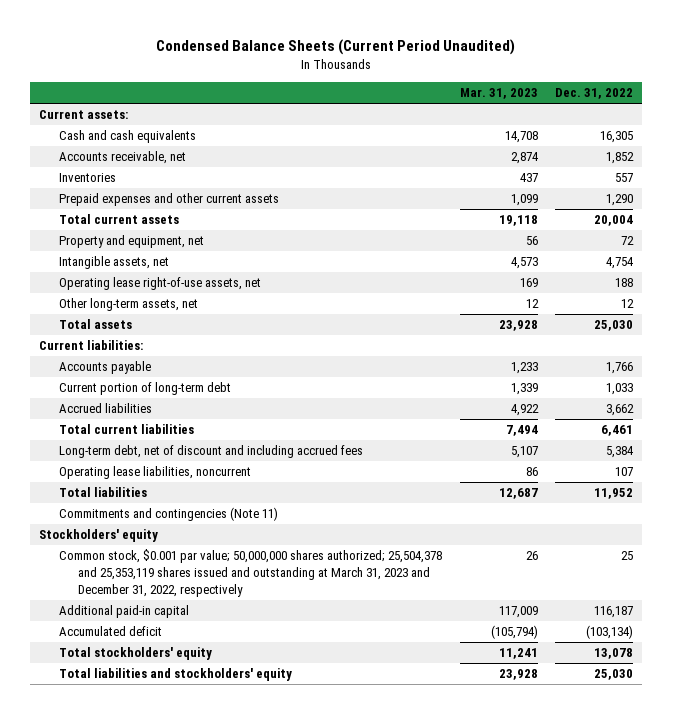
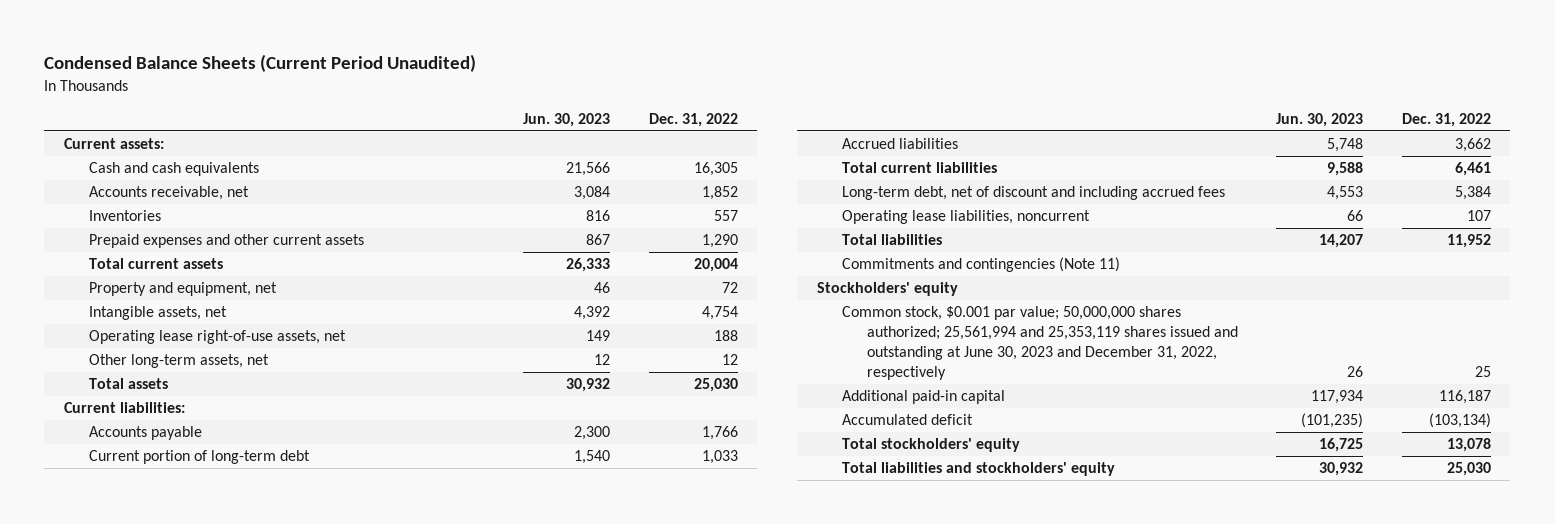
[459,88,538,100] Mar. 31, 2023 -> none
none -> [523,112,611,127] Jun. 30, 2023
[58,549,442,598] Common stock, $0.001 par value; 50,000,000 shares authorized; 25,504,378 and 25,353,119 shares issued and outstanding at March 31, 2023 and December 31, 2022, respectively -> [841,306,1238,381] Common stock, $0.001 par value; 50,000,000 shares authorized; 25,561,994 and 25,353,119 shares issued and outstanding at June 30, 2023 and December 31, 2022, respectively

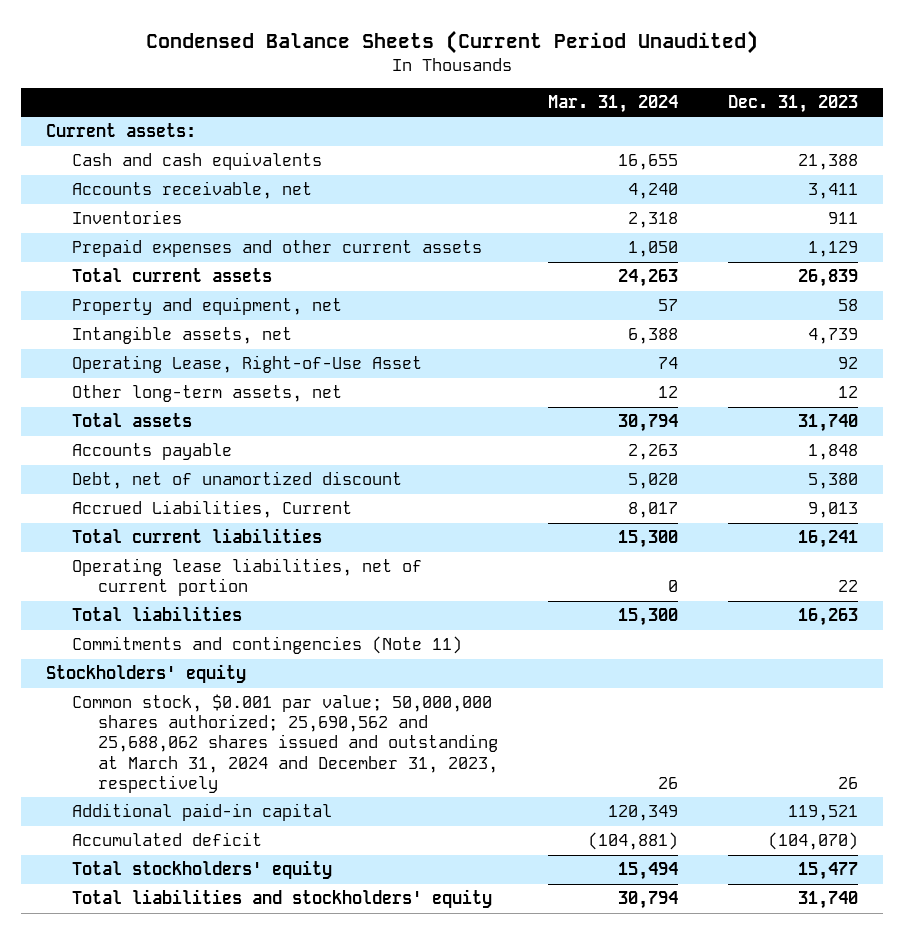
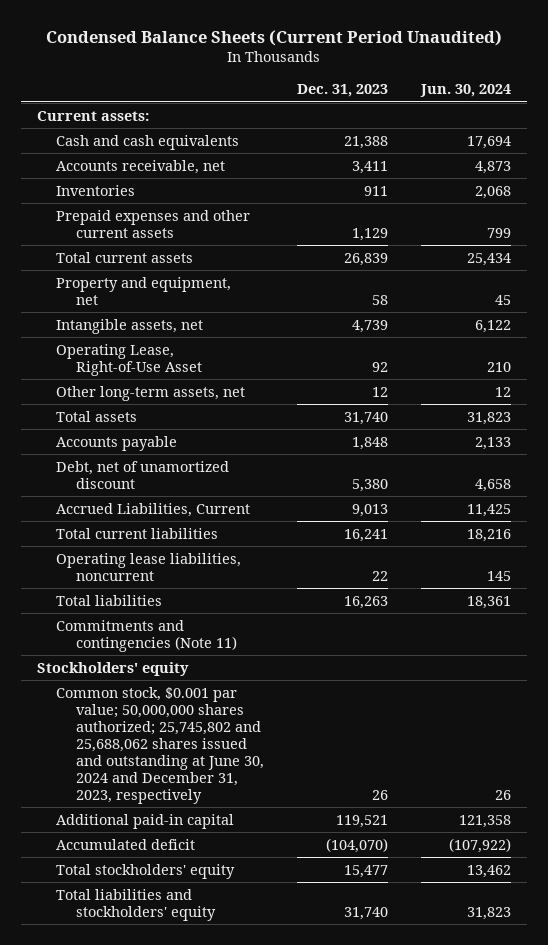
[548,95,679,114] Mar. 31, 2024 -> none
none -> [419,84,511,98] Jun. 30, 2024
[72,558,423,597] Operating lease liabilities, net of current portion -> [56,552,242,581] Operating lease liabilities, noncurrent
[72,694,499,793] Common stock, $0.001 par value; 50,000,000 shares authorized; 25,690,562 and 25,688,062 shares issued and outstanding at March 31, 2024 and December 31, 2023, respectively -> [56,686,264,804] Common stock, $0.001 par value; 50,000,000 shares authorized; 25,745,802 and 25,688,062 shares issued and outstanding at June 30, 2024 and December 31, 2023, respectively

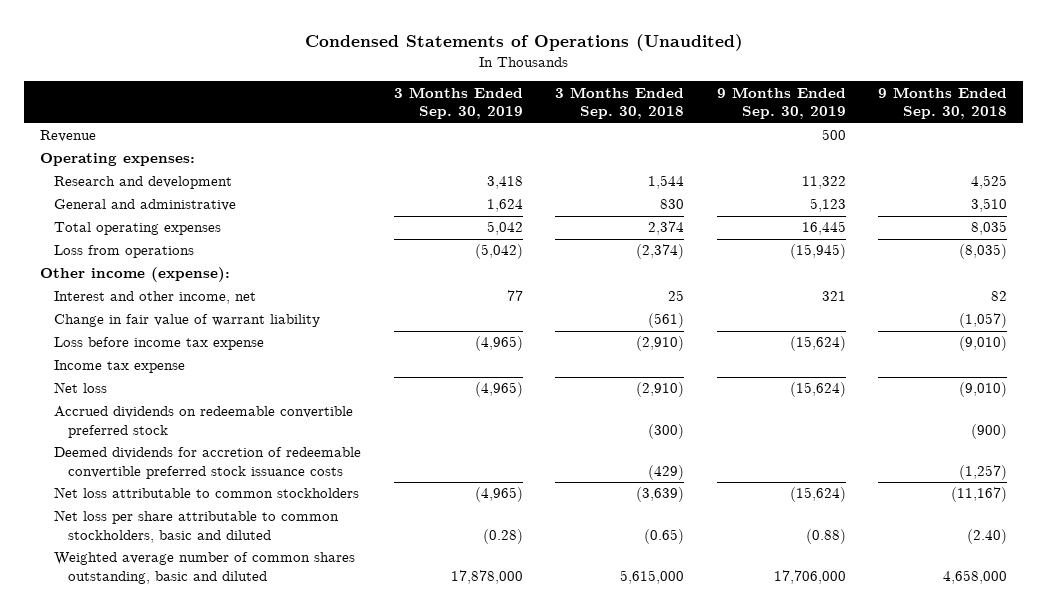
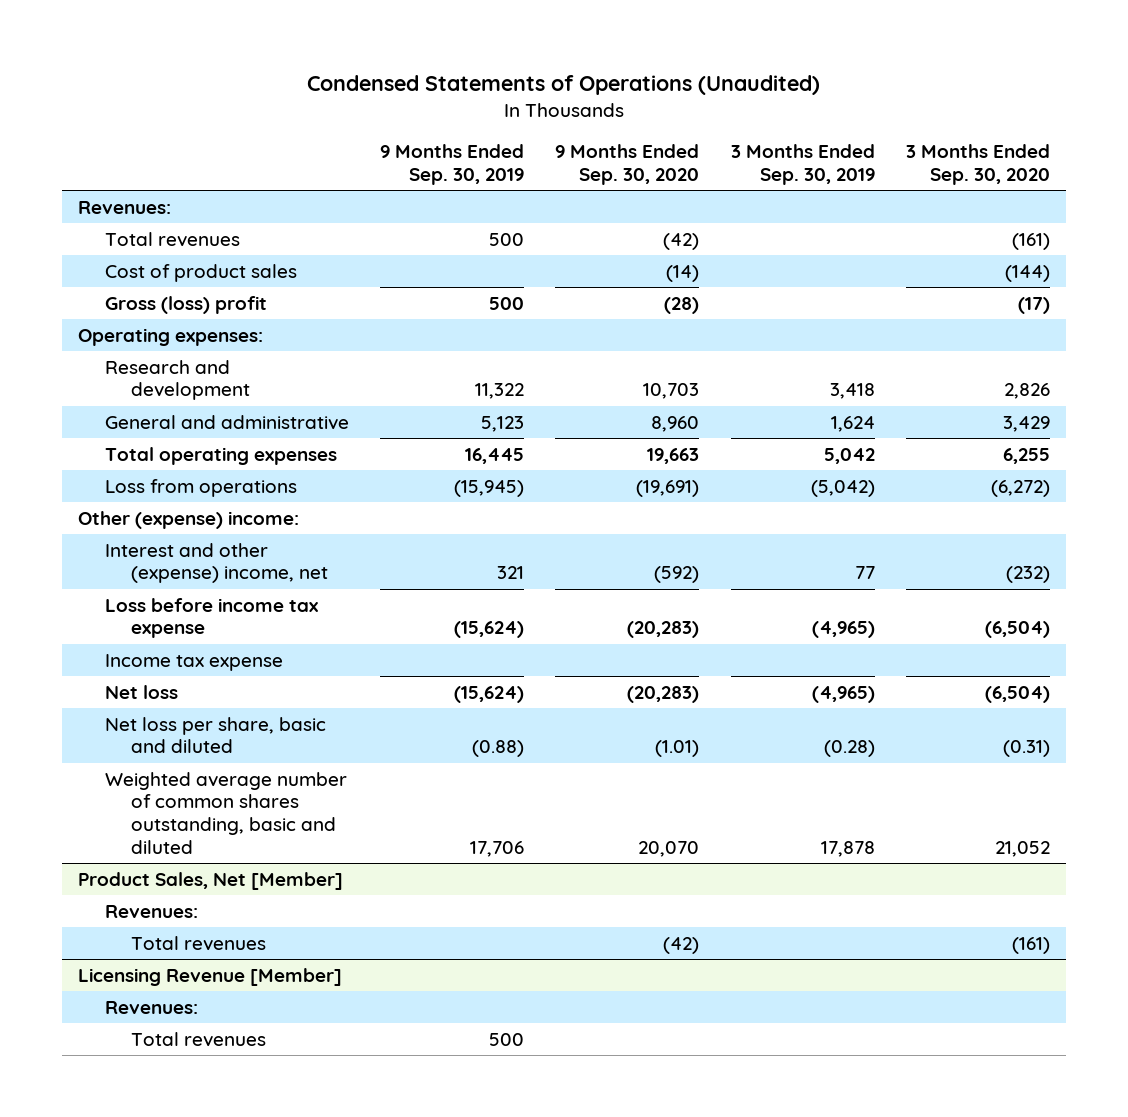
[555,86,685,120] 3 Months Ended Sep. 30, 2018 -> none
[878,86,1008,120] 9 Months Ended Sep. 30, 2018 -> none
none -> [555,144,700,185] 9 Months Ended Sep. 30, 2020
none -> [906,144,1051,185] 3 Months Ended Sep. 30, 2020
none -> [77,200,171,214] Revenues:
[40,130,97,143] Revenue -> [104,231,240,247] Total revenues
none -> [104,263,297,282] Cost of product sales
none -> [104,295,267,314] Gross (loss) profit
[54,314,321,328] Change in fair value of warrant liability -> none
[40,267,231,283] Other income (expense): -> [77,510,299,529] Other (expense) income:
[54,291,257,305] Interest and other income, net -> [104,542,329,584] Interest and other (expense) income, net
[54,406,354,438] Accrued dividends on redeemable convertible preferred stock -> none
[54,447,362,479] Deemed dividends for accretion of redeemable convertible preferred stock issuance costs -> none
[54,487,360,499] Net loss attributable to common stockholders -> none
[54,510,340,543] Net loss per share attributable to common stockholders, basic and diluted -> [104,716,326,754] Net loss per share, basic and diluted
[450,569,523,584] 17,878,000 -> [820,841,875,858] 17,878
[773,569,846,584] 17,706,000 -> [469,841,524,858] 17,706
none -> [77,871,343,890] Product Sales, Net [Member]
none -> [104,904,198,918] Revenues:
none -> [131,935,267,951] Total revenues
none -> [77,967,342,986] Licensing Revenue [Member]
none -> [104,1000,198,1014] Revenues:
none -> [131,1031,267,1047] Total revenues

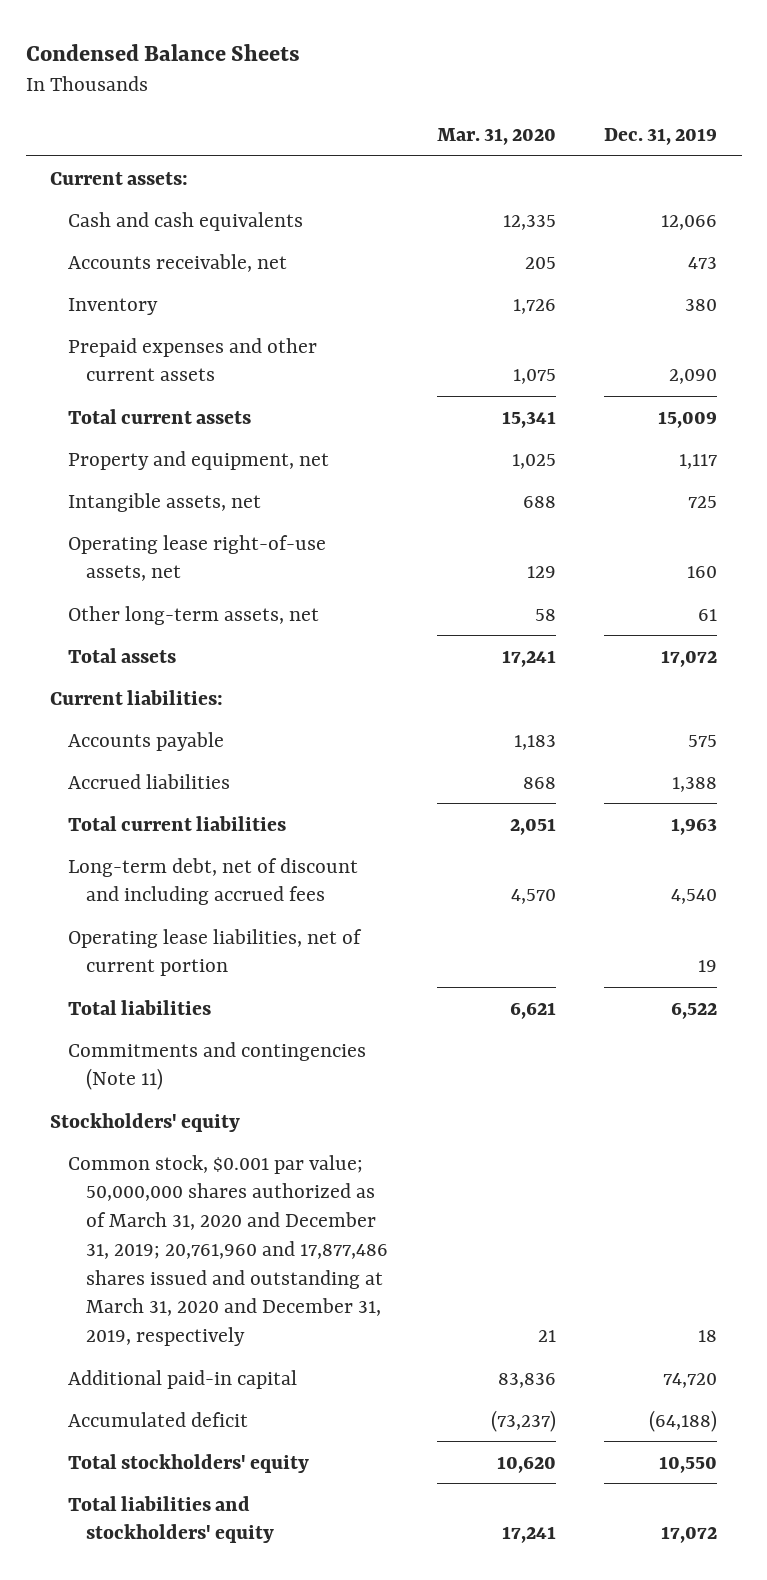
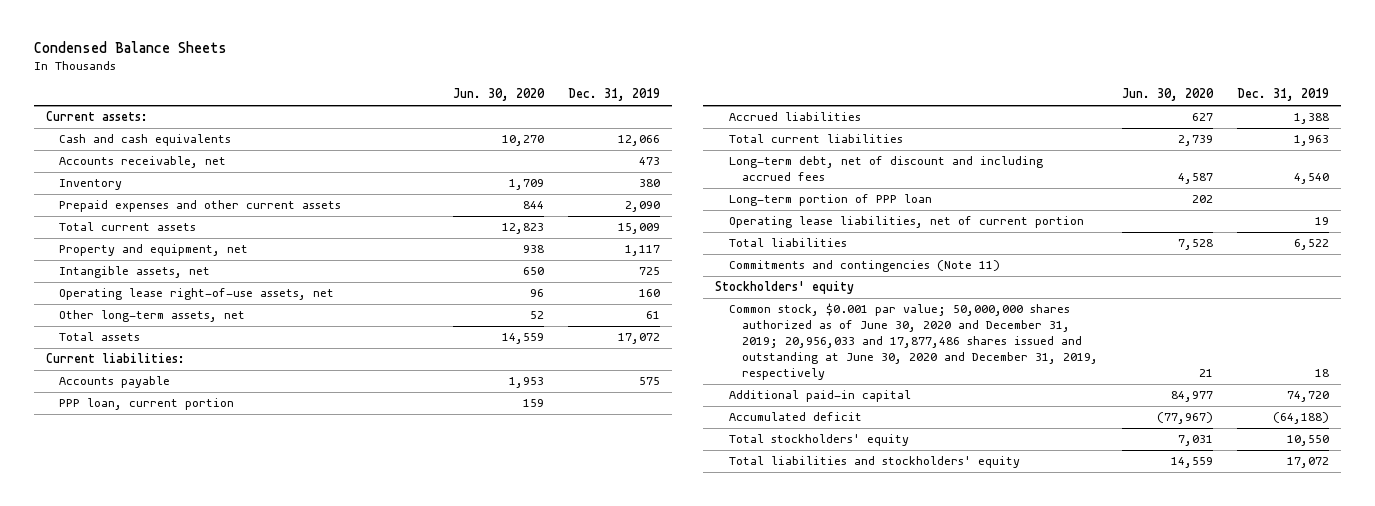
[436,127,556,145] Mar. 31, 2020 -> none
none -> [452,88,545,102] Jun. 30, 2020
none -> [59,398,235,411] PPP loan, current portion
none -> [728,194,932,207] Long-term portion of PPP loan
[68,1154,389,1347] Common stock, $0.001 par value; 50,000,000 shares authorized as of March 31, 2020 and December 31, 2019; 20,761,960 and 17,877,486 shares issued and outstanding at March 31, 2020 and December 31, 2019, respectively -> [728,303,1099,380] Common stock, $0.001 par value; 50,000,000 shares authorized as of June 30, 2020 and December 31, 2019; 20,956,033 and 17,877,486 shares issued and outstanding at June 30, 2020 and December 31, 2019, respectively

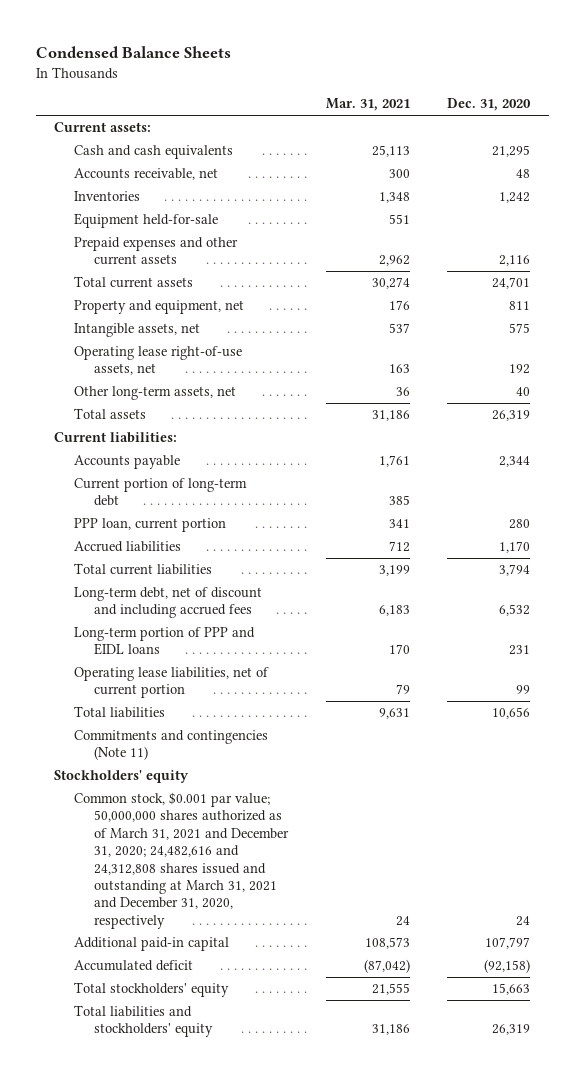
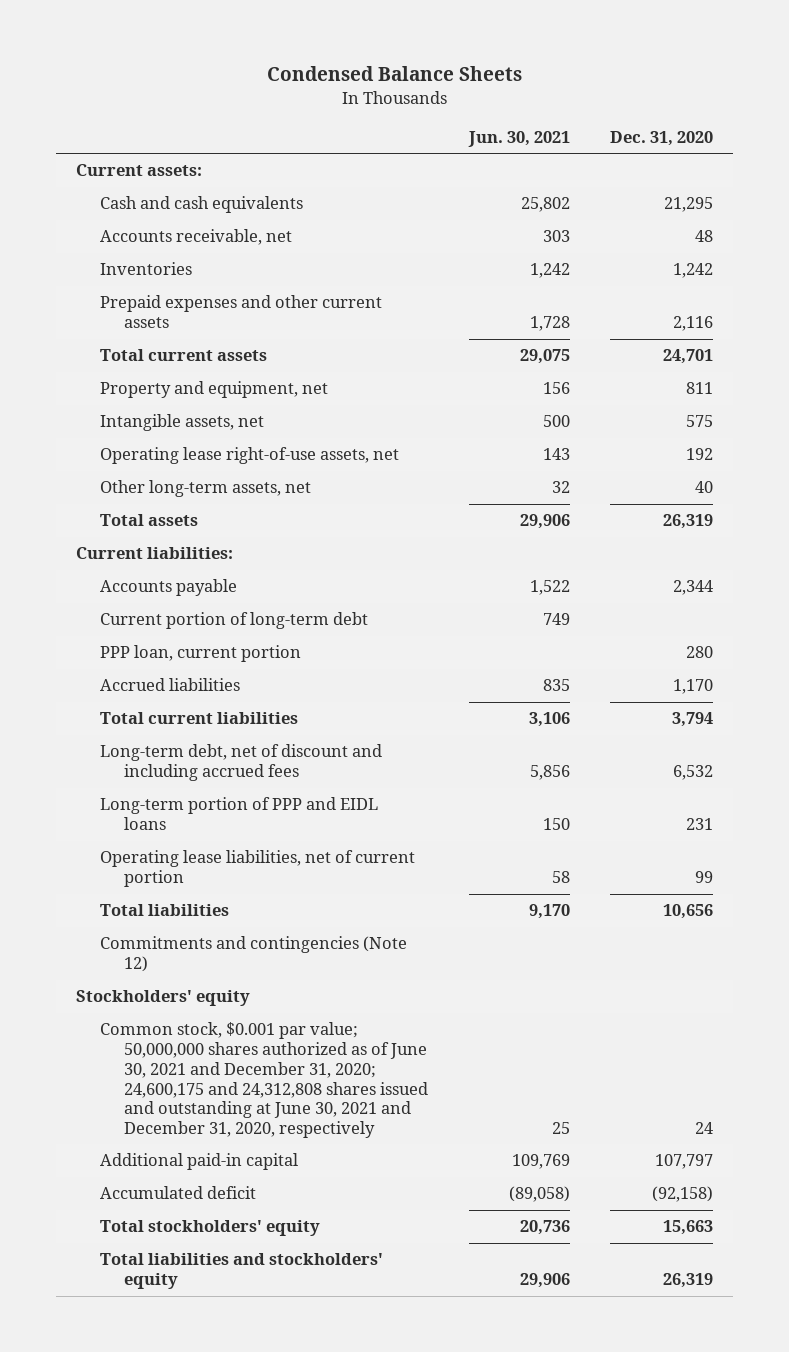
[325,98,410,112] Mar. 31, 2021 -> none
none -> [467,130,570,147] Jun. 30, 2021
[74,213,219,229] Equipment held-for-sale -> none
[74,730,269,761] Commitments and contingencies (Note 11) -> [100,936,408,973] Commitments and contingencies (Note 12)
[74,792,290,929] Common stock, $0.001 par value; 50,000,000 shares authorized as of March 31, 2021 and December 31, 2020; 24,482,616 and 24,312,808 shares issued and outstanding at March 31, 2021 and December 31, 2020, respectively -> [100,1022,429,1138] Common stock, $0.001 par value; 50,000,000 shares authorized as of June 30, 2021 and December 31, 2020; 24,600,175 and 24,312,808 shares issued and outstanding at June 30, 2021 and December 31, 2020, respectively

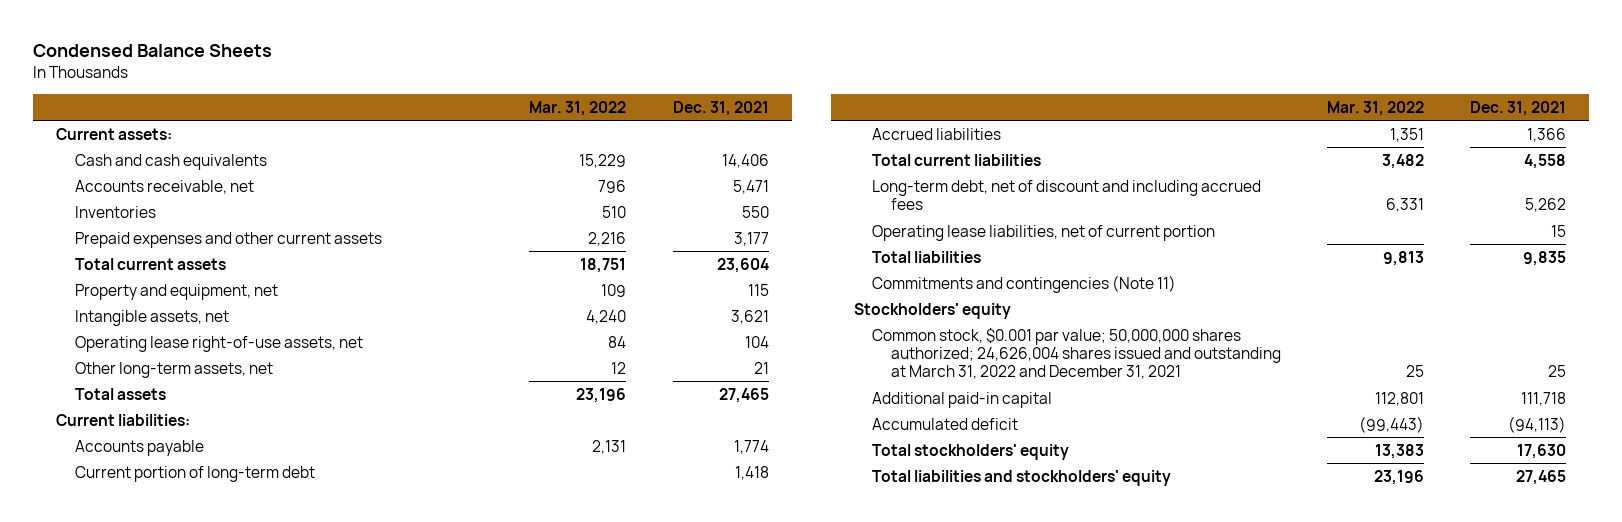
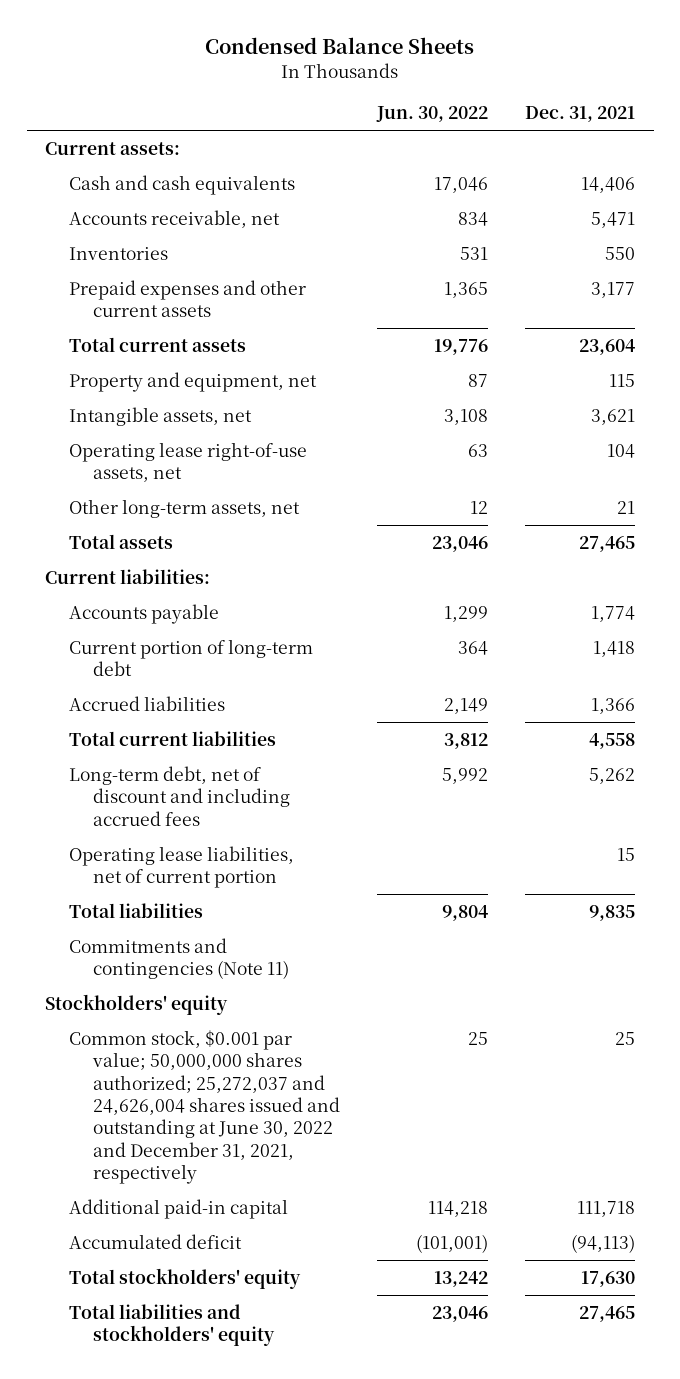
[529,100,627,116] Mar. 31, 2022 -> none
none -> [375,105,488,122] Jun. 30, 2022
[872,327,1281,380] Common stock, $0.001 par value; 50,000,000 shares authorized; 24,626,004 shares issued and outstanding at March 31, 2022 and December 31, 2021 -> [68,1029,340,1184] Common stock, $0.001 par value; 50,000,000 shares authorized; 25,272,037 and 24,626,004 shares issued and outstanding at June 30, 2022 and December 31, 2021, respectively

